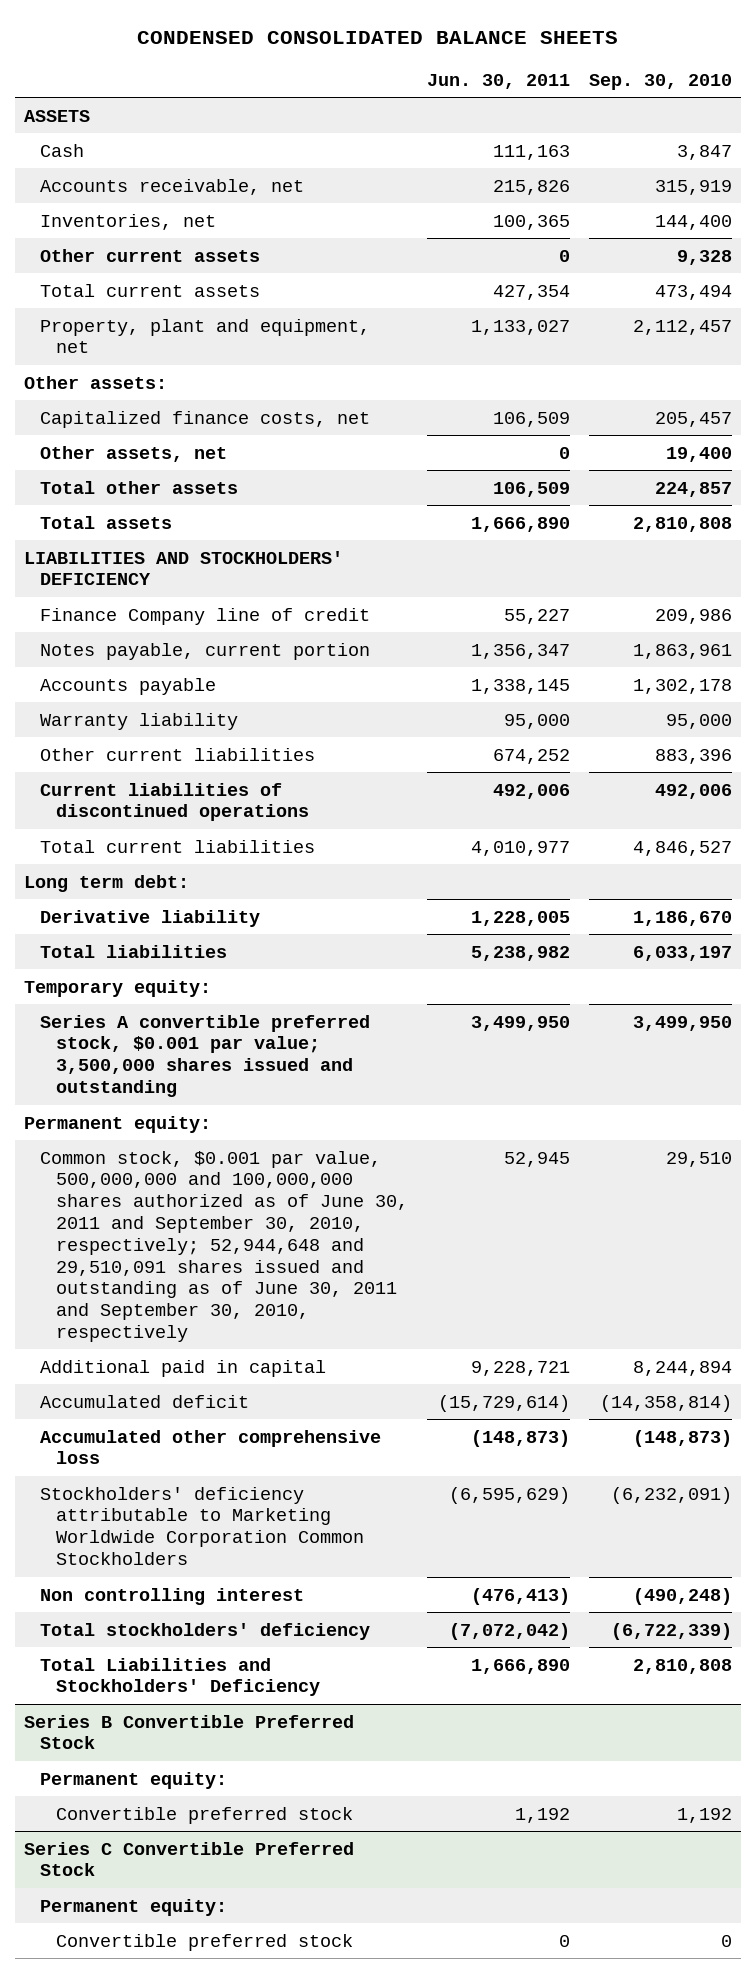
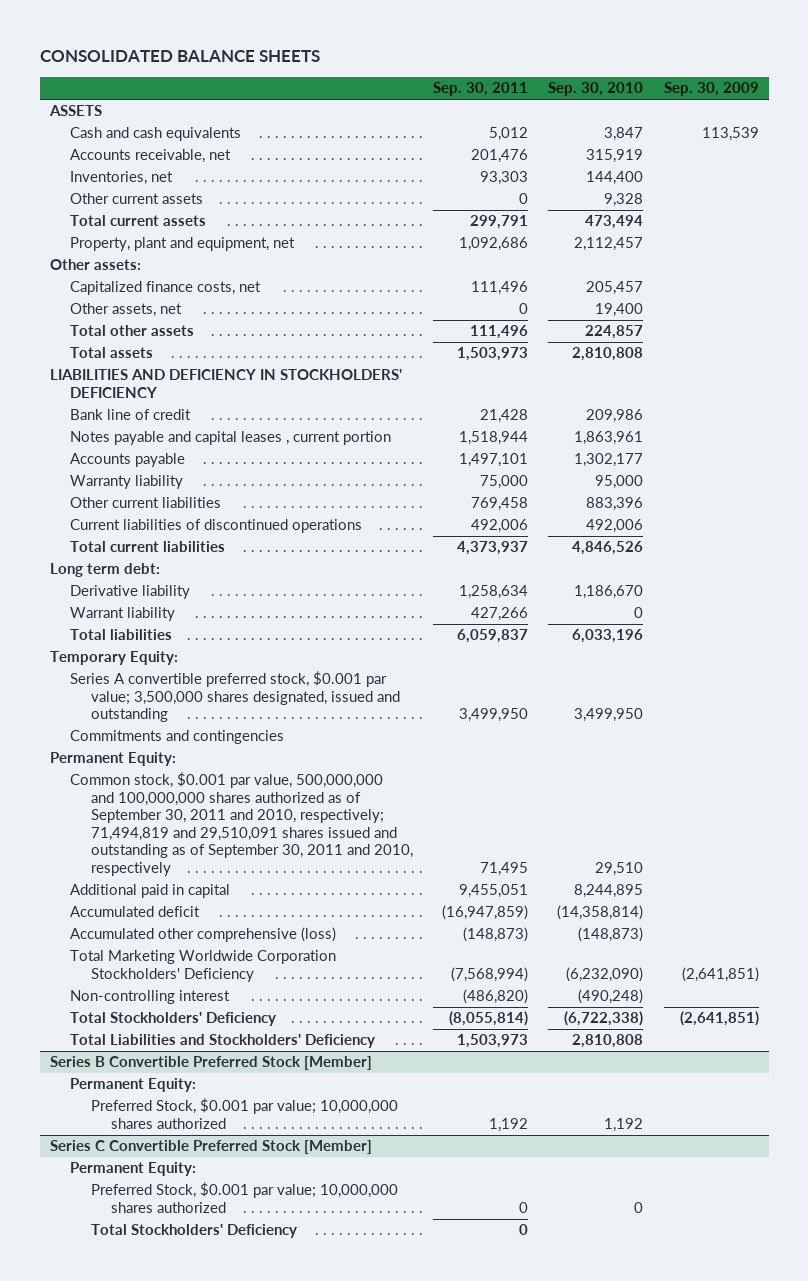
[137,30,619,44] CONDENSED CONSOLIDATED BALANCE SHEETS -> [39,50,320,63] CONSOLIDATED BALANCE SHEETS
[426,73,570,89] Jun. 30, 2011 -> none
none -> [432,82,528,97] Sep. 30, 2011
none -> [663,82,759,97] Sep. 30, 2009
[40,143,85,157] Cash -> [70,127,242,142] Cash and cash equivalents
[24,550,344,586] LIABILITIES AND STOCKHOLDERS' DEFICIENCY -> [49,369,402,398] LIABILITIES AND DEFICIENCY IN STOCKHOLDERS' DEFICIENCY
[40,607,371,625] Finance Company line of credit -> [70,409,192,421] Bank line of credit
[40,642,371,660] Notes payable, current portion -> [70,431,392,446] Notes payable and capital leases , current portion
[632,678,732,694] 1,302,178 -> [574,453,644,468] 1,302,177
[632,840,732,856] 4,846,527 -> [572,541,644,556] 4,846,526
none -> [70,607,176,622] Warrant liability
[632,945,732,961] 6,033,197 -> [572,629,644,644] 6,033,196
[24,979,212,997] Temporary equity: -> [49,651,178,666] Temporary Equity:
[40,1014,371,1098] Series A convertible preferred stock, $0.001 par value; 3,500,000 shares issued and outstanding -> [70,671,400,723] Series A convertible preferred stock, $0.001 par value; 3,500,000 shares designated, issued and outstanding
none -> [70,730,285,745] Commitments and contingencies
[24,1115,212,1133] Permanent equity: -> [49,752,176,767] Permanent Equity:
[40,1150,409,1342] Common stock, $0.001 par value, 500,000,000 and 100,000,000 shares authorized as of June 30, 2011 and September 30, 2010, respectively; 52,944,648 and 29,510,091 shares issued and outstanding as of June 30, 2011 and September 30, 2010, respectively -> [70,772,413,876] Common stock, $0.001 par value, 500,000,000 and 100,000,000 shares authorized as of September 30, 2011 and 2010, respectively; 71,494,819 and 29,510,091 shares issued and outstanding as of September 30, 2011 and 2010, respectively
[632,1360,732,1376] 8,244,894 -> [574,884,644,899] 8,244,895
[40,1429,382,1465] Accumulated other comprehensive loss -> [70,927,337,943] Accumulated other comprehensive (loss)
[40,1486,365,1566] Stockholders' deficiency attributable to Marketing Worldwide Corporation Common Stockholders -> [70,950,337,982] Total Marketing Worldwide Corporation Stockholders' Deficiency
[610,1486,732,1504] (6,232,091) -> [566,966,644,982] (6,232,090)
[40,1587,305,1605] Non controlling interest -> [70,990,231,1005] Non-controlling interest
[40,1622,371,1640] Total stockholders' deficiency -> [70,1012,277,1027] Total Stockholders' Deficiency
[610,1622,732,1640] (6,722,339) -> [564,1011,644,1027] (6,722,338)
[24,1714,355,1750] Series B Convertible Preferred Stock -> [49,1056,372,1071] Series B Convertible Preferred Stock [Member]
[40,1771,228,1789] Permanent equity: -> [70,1078,197,1093] Permanent Equity:
[56,1806,354,1824] Convertible preferred stock -> [90,1098,398,1129] Preferred Stock, $0.001 par value; 10,000,000 shares authorized
[24,1841,355,1877] Series C Convertible Preferred Stock -> [49,1140,372,1155] Series C Convertible Preferred Stock [Member]
[40,1898,228,1916] Permanent equity: -> [70,1162,197,1177] Permanent Equity:
[56,1933,354,1951] Convertible preferred stock -> [90,1182,398,1213] Preferred Stock, $0.001 par value; 10,000,000 shares authorized
none -> [90,1224,297,1239] Total Stockholders' Deficiency

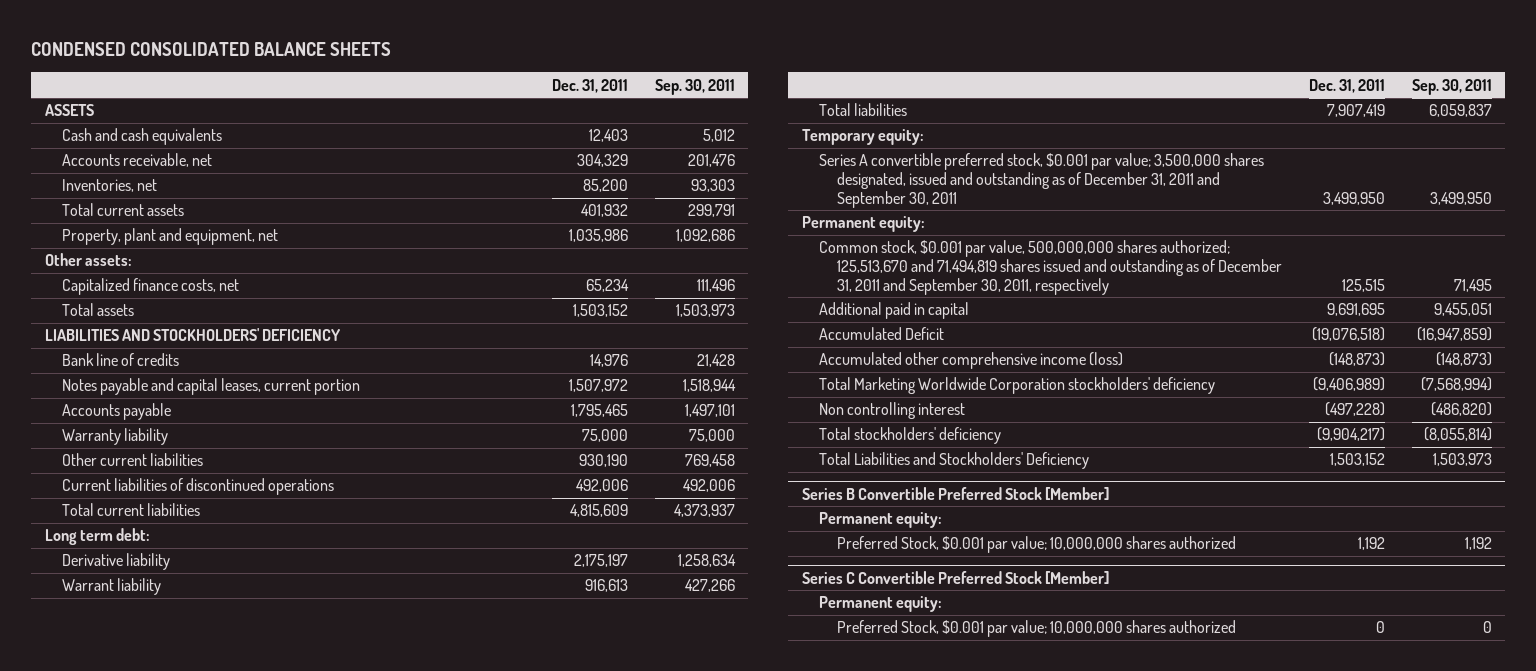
[39,50,320,63] CONSOLIDATED BALANCE SHEETS -> [31,42,392,57] CONDENSED CONSOLIDATED BALANCE SHEETS
[548,82,644,97] Sep. 30, 2010 -> none
[663,82,759,97] Sep. 30, 2009 -> none
none -> [551,78,628,93] Dec. 31, 2011
[70,193,204,205] Other current assets -> none
[70,303,183,318] Other assets, net -> none
[70,325,195,337] Total other assets -> none
[49,369,402,398] LIABILITIES AND DEFICIENCY IN STOCKHOLDERS' DEFICIENCY -> [44,328,341,342] LIABILITIES AND STOCKHOLDERS' DEFICIENCY
[70,409,192,421] Bank line of credit -> [62,353,180,367] Bank line of credits
[70,431,392,446] Notes payable and capital leases , current portion -> [62,378,361,396] Notes payable and capital leases, current portion
[70,730,285,745] Commitments and contingencies -> none
[49,651,178,666] Temporary Equity: -> [801,129,924,146] Temporary equity:
[70,671,400,723] Series A convertible preferred stock, $0.001 par value; 3,500,000 shares designated, issued and outstanding -> [819,153,1265,208] Series A convertible preferred stock, $0.001 par value; 3,500,000 shares designated, issued and outstanding as of December 31, 2011 and September 30, 2011
[49,752,176,767] Permanent Equity: -> [801,216,925,233] Permanent equity:
[70,772,413,876] Common stock, $0.001 par value, 500,000,000 and 100,000,000 shares authorized as of September 30, 2011 and 2010, respectively; 71,494,819 and 29,510,091 shares issued and outstanding as of September 30, 2011 and 2010, respectively -> [819,240,1283,295] Common stock, $0.001 par value, 500,000,000 shares authorized; 125,513,670 and 71,494,819 shares issued and outstanding as of December 31, 2011 and September 30, 2011, respectively
[70,906,201,918] Accumulated deficit -> [819,327,945,341] Accumulated Deficit
[70,927,337,943] Accumulated other comprehensive (loss) -> [819,352,1124,370] Accumulated other comprehensive income (loss)
[70,950,337,982] Total Marketing Worldwide Corporation Stockholders' Deficiency -> [819,377,1216,395] Total Marketing Worldwide Corporation stockholders' deficiency
[70,990,231,1005] Non-controlling interest -> [819,402,966,420] Non controlling interest
[70,1012,277,1027] Total Stockholders' Deficiency -> [819,427,1002,445] Total stockholders' deficiency
[70,1078,197,1093] Permanent Equity: -> [819,512,943,529] Permanent equity:
[70,1162,197,1177] Permanent Equity: -> [819,596,943,613] Permanent equity:
[90,1224,297,1239] Total Stockholders' Deficiency -> none

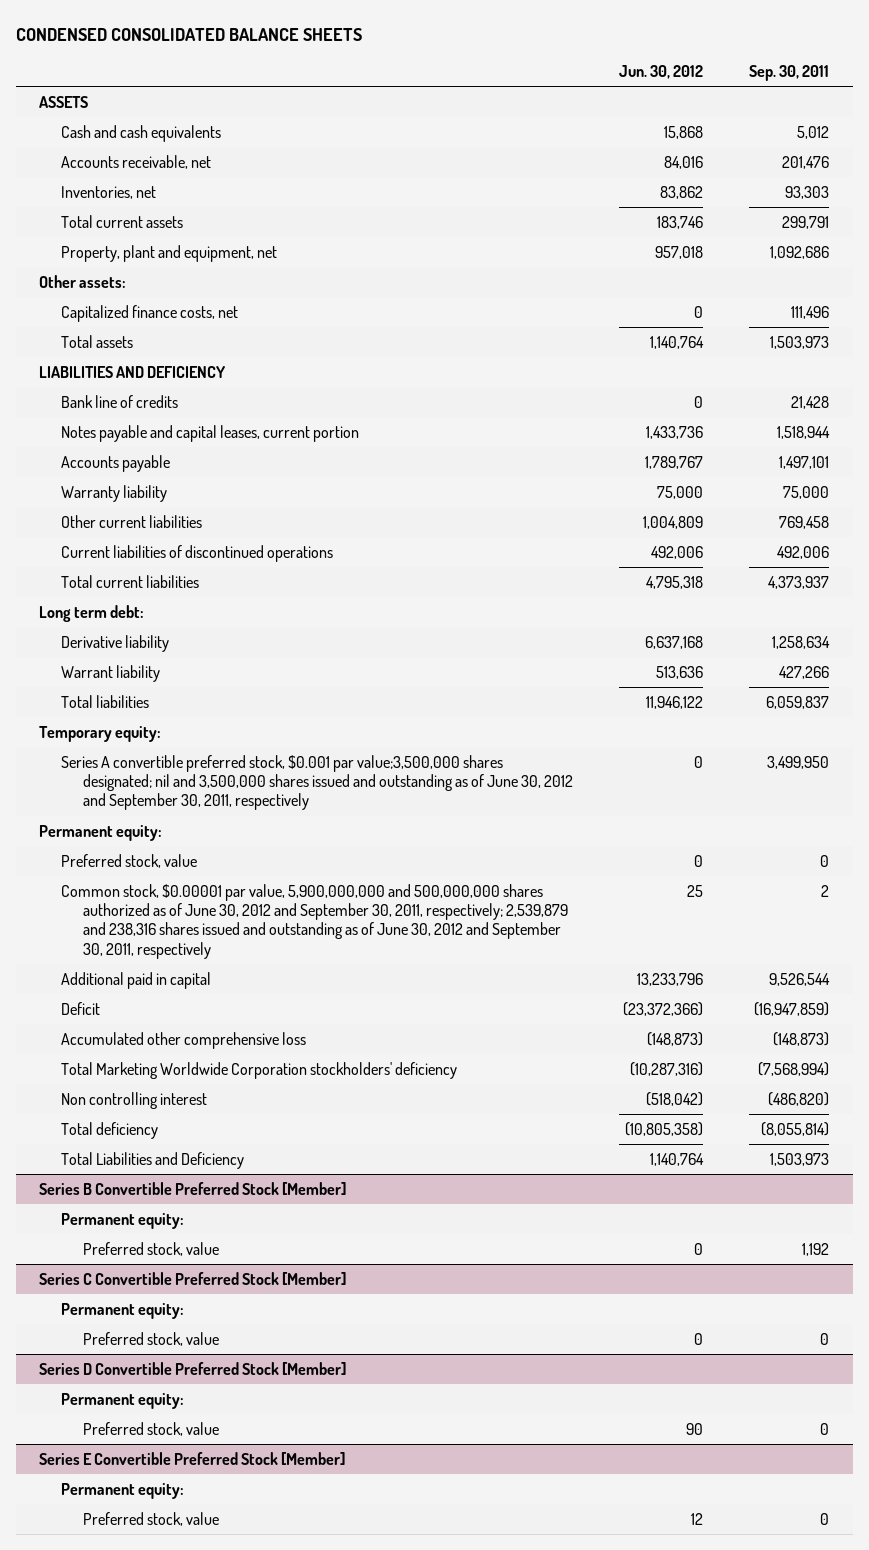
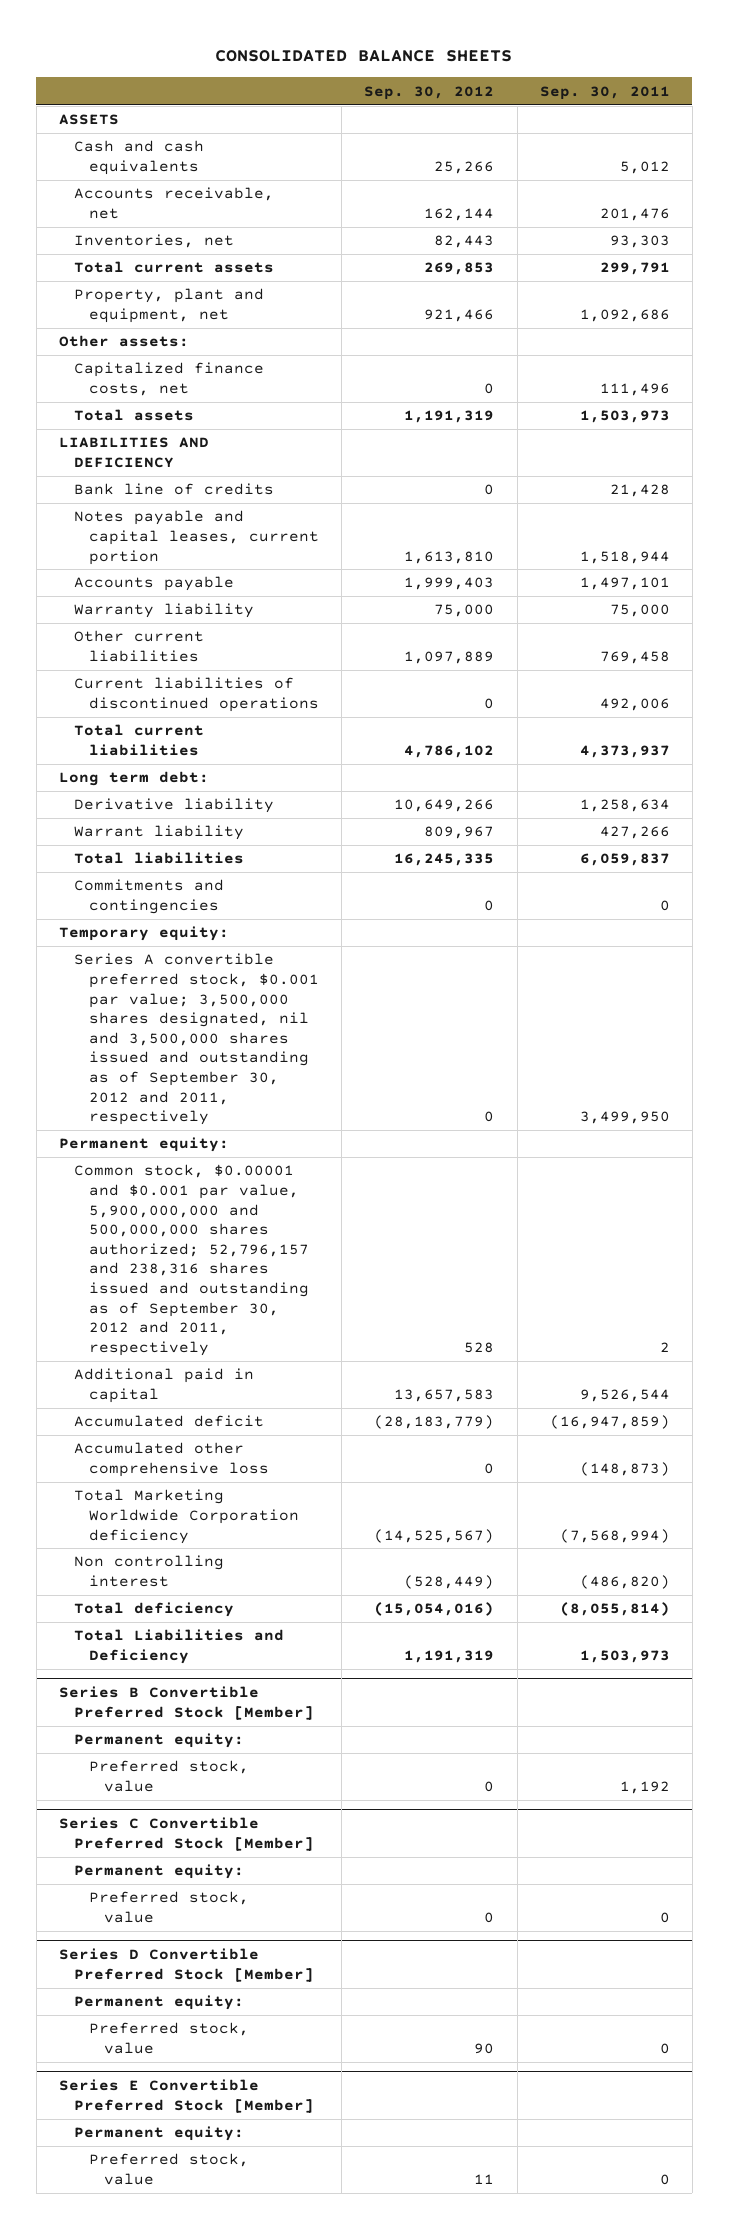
[16,27,363,41] CONDENSED CONSOLIDATED BALANCE SHEETS -> [215,50,513,63] CONSOLIDATED BALANCE SHEETS
[619,65,704,80] Jun. 30, 2012 -> none
none -> [364,85,495,100] Sep. 30, 2012
none -> [74,879,225,914] Commitments and contingencies
[61,754,573,811] Series A convertible preferred stock, $0.001 par value;3,500,000 shares designated; nil and 3,500,000 shares issued and outstanding as of June 30, 2012 and September 30, 2011, respectively -> [74,953,320,1126] Series A convertible preferred stock, $0.001 par value; 3,500,000 shares designated, nil and 3,500,000 shares issued and outstanding as of September 30, 2012 and 2011, respectively
[61,853,198,868] Preferred stock, value -> none
[61,883,568,959] Common stock, $0.00001 par value, 5,900,000,000 and 500,000,000 shares authorized as of June 30, 2012 and September 30, 2011, respectively; 2,539,879 and 238,316 shares issued and outstanding as of June 30, 2012 and September 30, 2011, respectively -> [74,1164,310,1356] Common stock, $0.00001 and $0.001 par value, 5,900,000,000 and 500,000,000 shares authorized; 52,796,157 and 238,316 shares issued and outstanding as of September 30, 2012 and 2011, respectively
[61,1001,101,1015] Deficit -> [74,1415,265,1428] Accumulated deficit
[61,1061,458,1079] Total Marketing Worldwide Corporation stockholders' deficiency -> [74,1489,300,1544] Total Marketing Worldwide Corporation deficiency

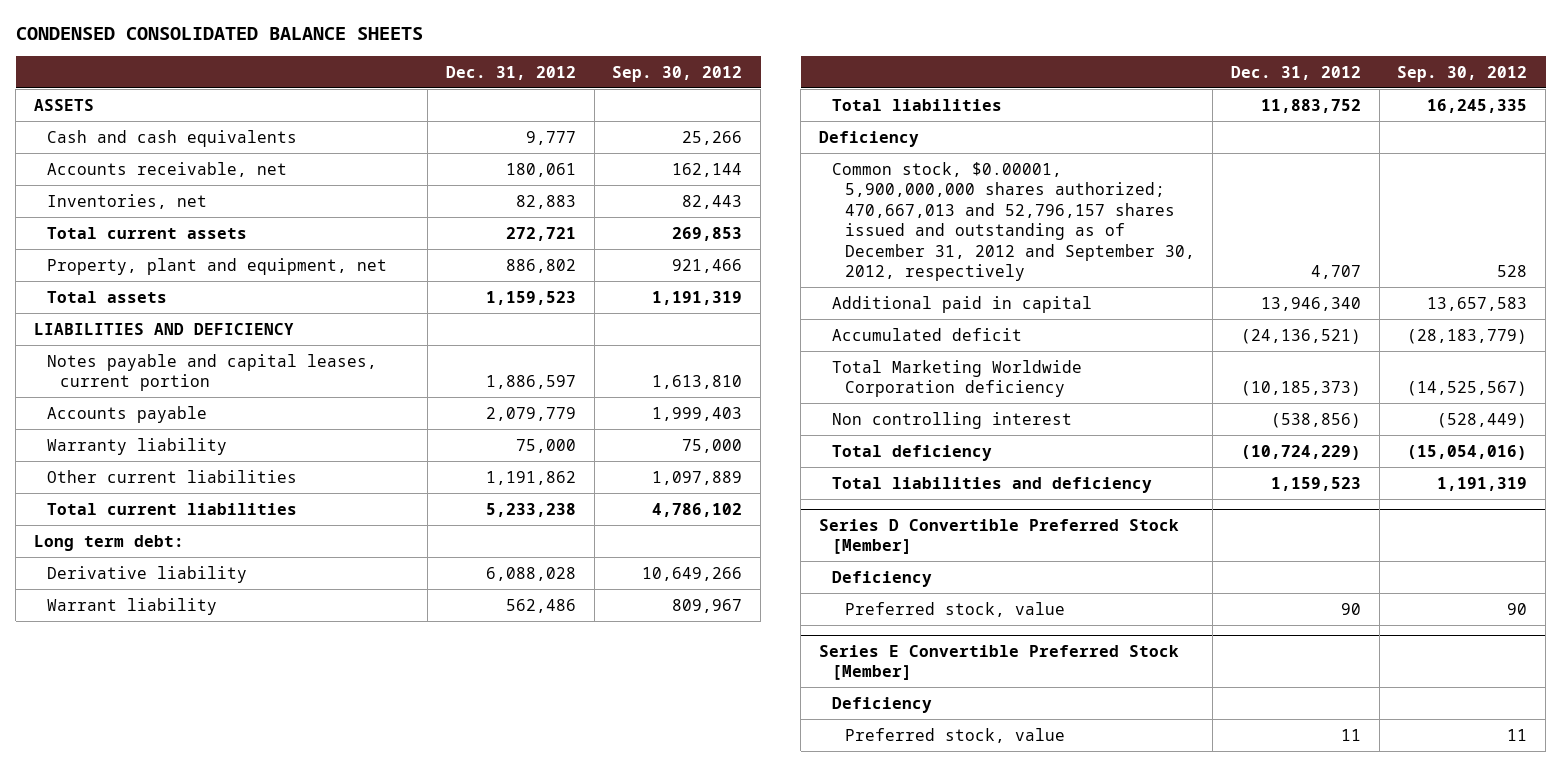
[215,50,513,63] CONSOLIDATED BALANCE SHEETS -> [15,27,423,41] CONDENSED CONSOLIDATED BALANCE SHEETS
[539,85,670,100] Sep. 30, 2011 -> none
none -> [446,65,577,80] Dec. 31, 2012
[59,335,190,348] Other assets: -> none
[74,362,265,396] Capitalized finance costs, net -> none
[74,483,275,496] Bank line of credits -> none
[74,677,320,712] Current liabilities of discontinued operations -> none
[74,879,225,914] Commitments and contingencies -> none
[59,926,230,942] Temporary equity: -> none
[74,953,320,1126] Series A convertible preferred stock, $0.001 par value; 3,500,000 shares designated, nil and 3,500,000 shares issued and outstanding as of September 30, 2012 and 2011, respectively -> none
[59,1137,230,1153] Permanent equity: -> [818,130,919,147] Deficiency
[74,1164,310,1356] Common stock, $0.00001 and $0.001 par value, 5,900,000,000 and 500,000,000 shares authorized; 52,796,157 and 238,316 shares issued and outstanding as of September 30, 2012 and 2011, respectively -> [831,161,1195,281] Common stock, $0.00001, 5,900,000,000 shares authorized; 470,667,013 and 52,796,157 shares issued and outstanding as of December 31, 2012 and September 30, 2012, respectively
[74,1442,270,1477] Accumulated other comprehensive loss -> none
[59,1686,315,1720] Series B Convertible Preferred Stock [Member] -> none
[74,1733,245,1749] Permanent equity: -> none
[89,1760,250,1792] Preferred stock, value -> none
[59,1817,315,1851] Series C Convertible Preferred Stock [Member] -> none
[74,1864,245,1880] Permanent equity: -> none
[89,1891,250,1923] Preferred stock, value -> none
[74,1629,285,1664] Total Liabilities and Deficiency -> [831,476,1152,493] Total liabilities and deficiency
[74,1995,245,2011] Permanent equity: -> [831,570,932,587] Deficiency
[74,2126,245,2142] Permanent equity: -> [831,696,932,713] Deficiency

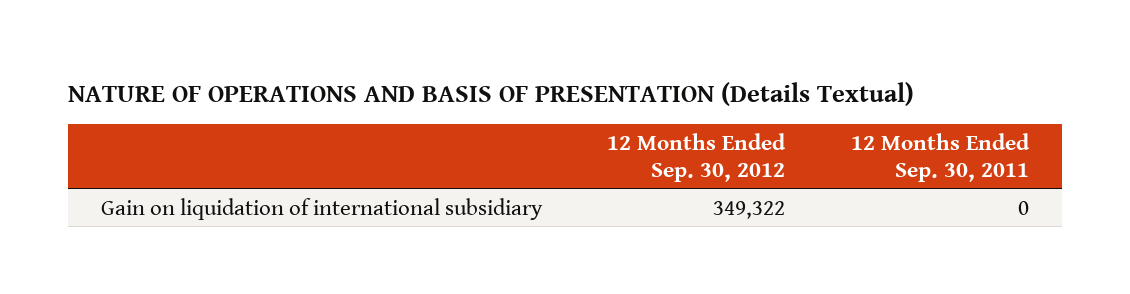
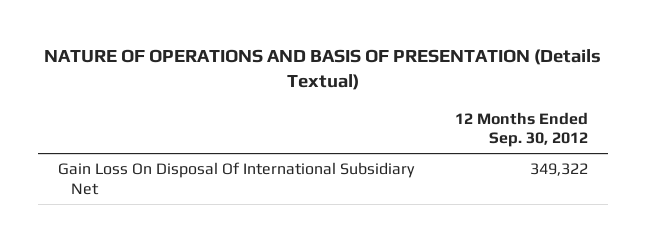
[850,133,1030,182] 12 Months Ended Sep. 30, 2011 -> none
[100,197,543,220] Gain on liquidation of international subsidiary -> [57,162,415,196] Gain Loss On Disposal Of International Subsidiary Net

